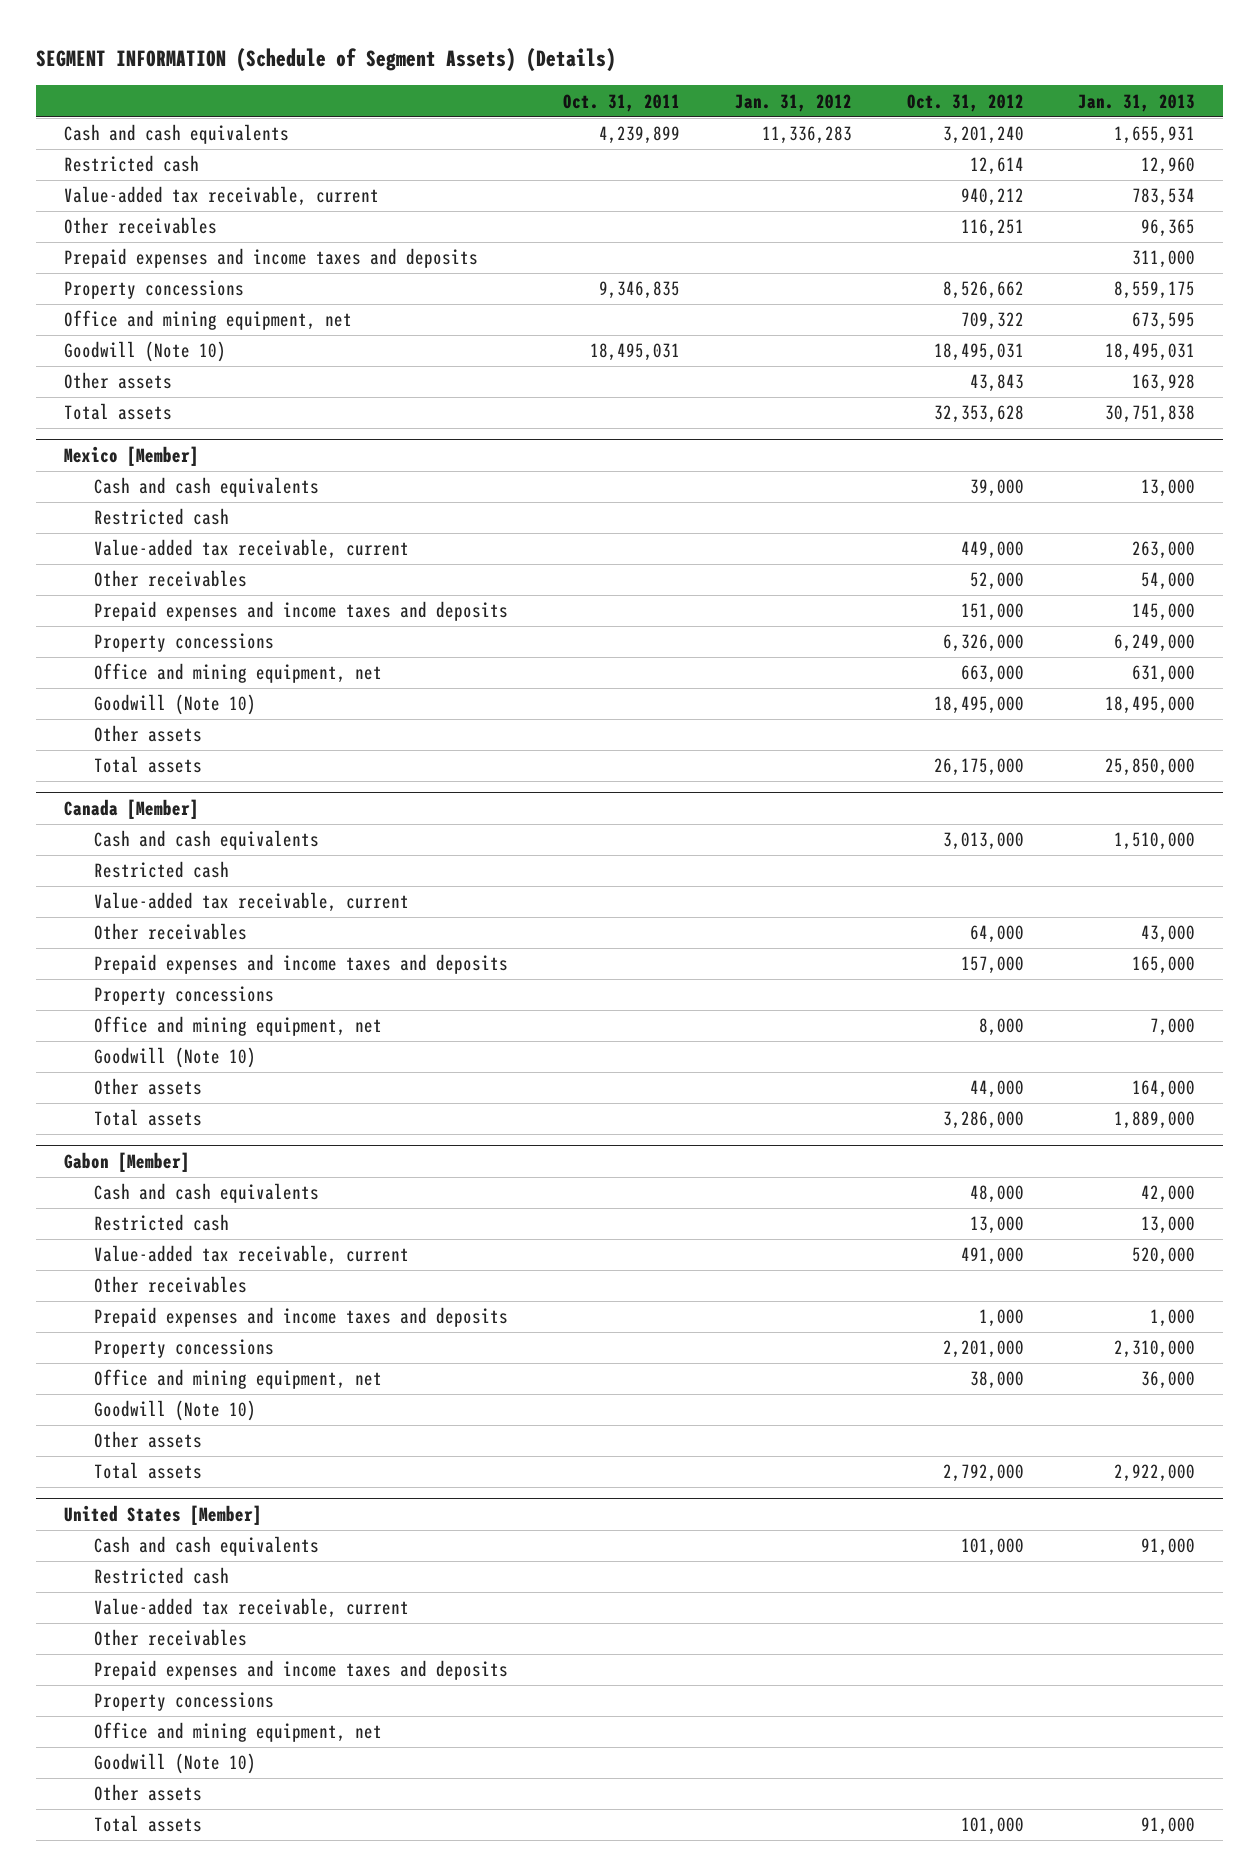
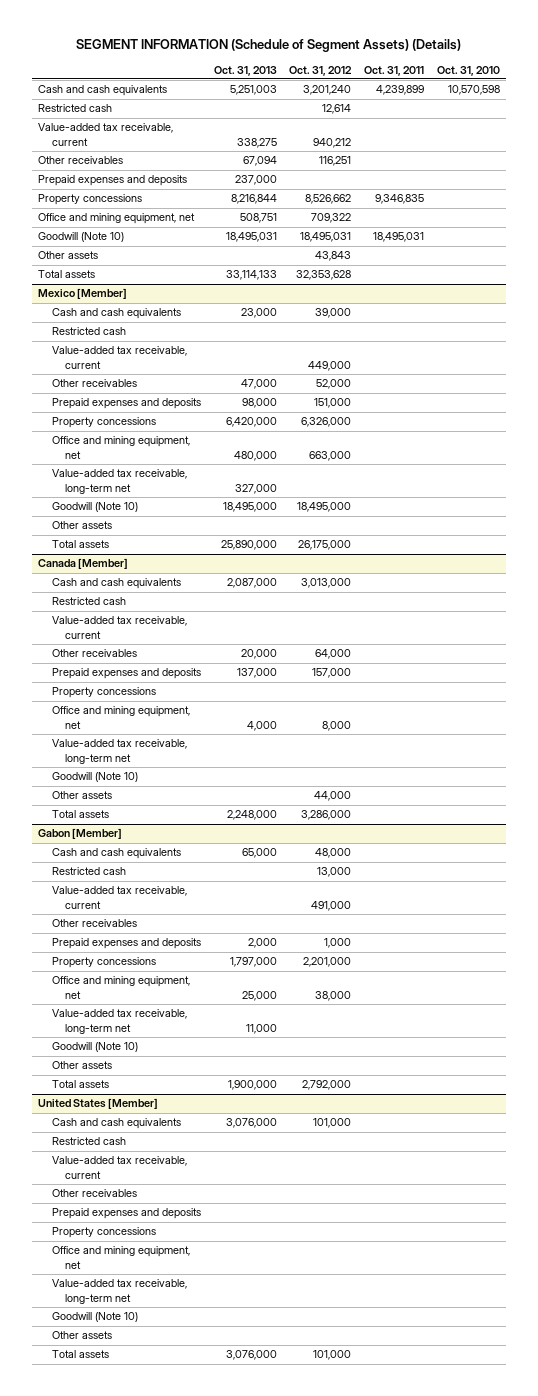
[734,93,852,112] Jan. 31, 2012 -> none
[1078,93,1196,112] Jan. 31, 2013 -> none
none -> [213,65,277,76] Oct. 31, 2013
none -> [436,65,500,76] Oct. 31, 2010
[63,248,478,269] Prepaid expenses and income taxes and deposits -> [38,175,188,187] Prepaid expenses and deposits
[93,601,508,622] Prepaid expenses and income taxes and deposits -> [51,398,201,410] Prepaid expenses and deposits
none -> [51,469,187,494] Value-added tax receivable, long-term net
[93,954,508,975] Prepaid expenses and income taxes and deposits -> [51,668,201,680] Prepaid expenses and deposits
none -> [51,739,187,764] Value-added tax receivable, long-term net
[93,1307,508,1328] Prepaid expenses and income taxes and deposits -> [51,938,201,950] Prepaid expenses and deposits
none -> [51,1009,187,1034] Value-added tax receivable, long-term net
[93,1660,508,1681] Prepaid expenses and income taxes and deposits -> [51,1208,201,1220] Prepaid expenses and deposits
none -> [51,1279,187,1304] Value-added tax receivable, long-term net

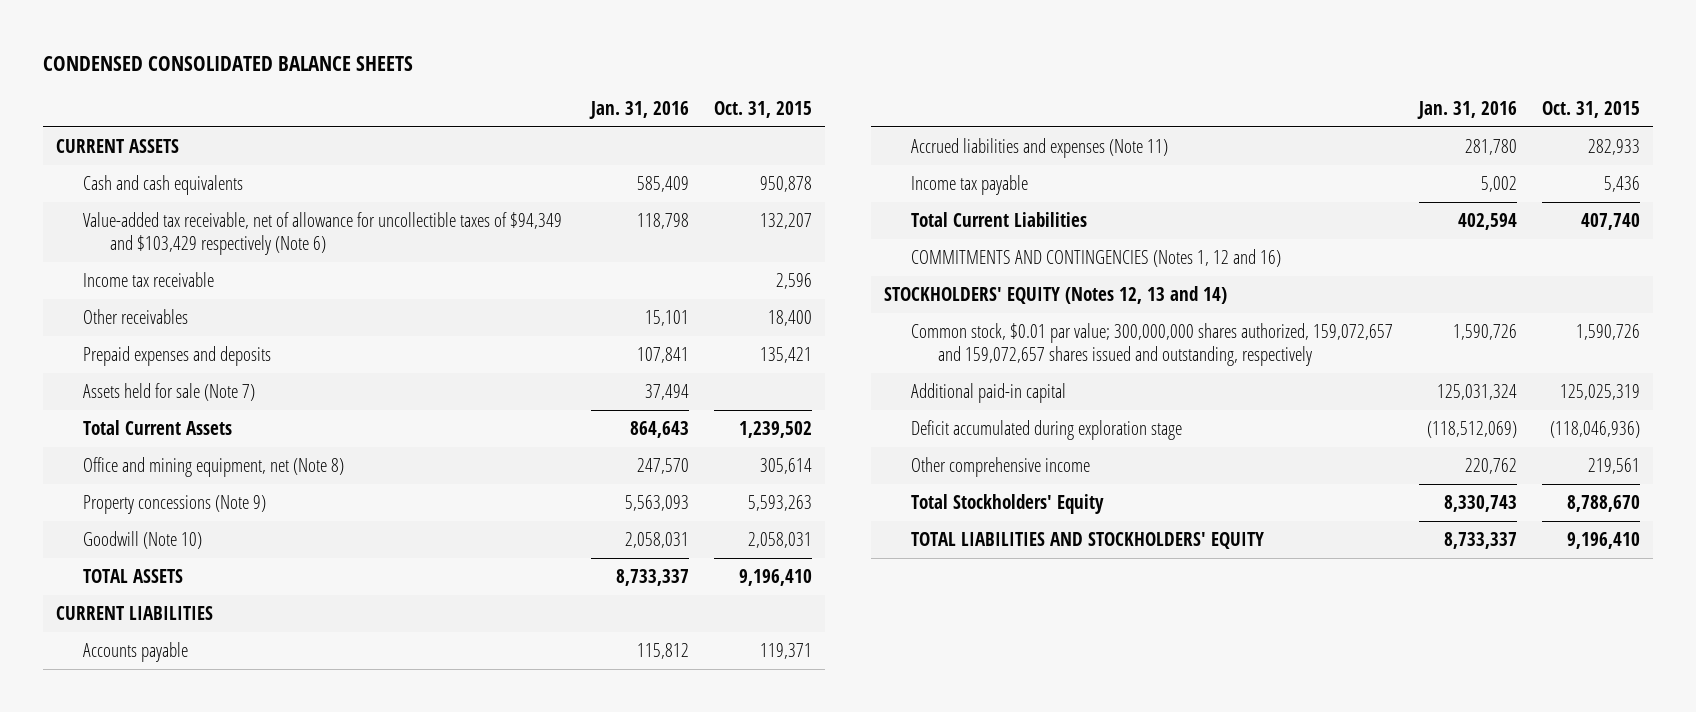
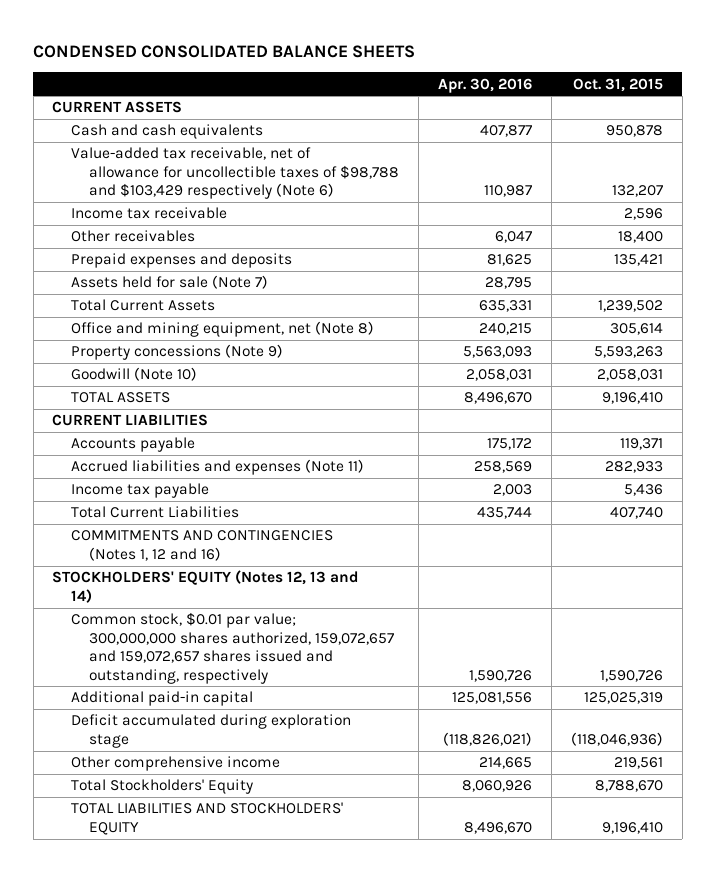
[588,100,689,119] Jan. 31, 2016 -> none
none -> [437,77,532,93] Apr. 30, 2016
[82,212,562,256] Value-added tax receivable, net of allowance for uncollectible taxes of $94,349 and $103,429 respectively (Note 6) -> [70,147,400,200] Value-added tax receivable, net of allowance for uncollectible taxes of $98,788 and $103,429 respectively (Note 6)

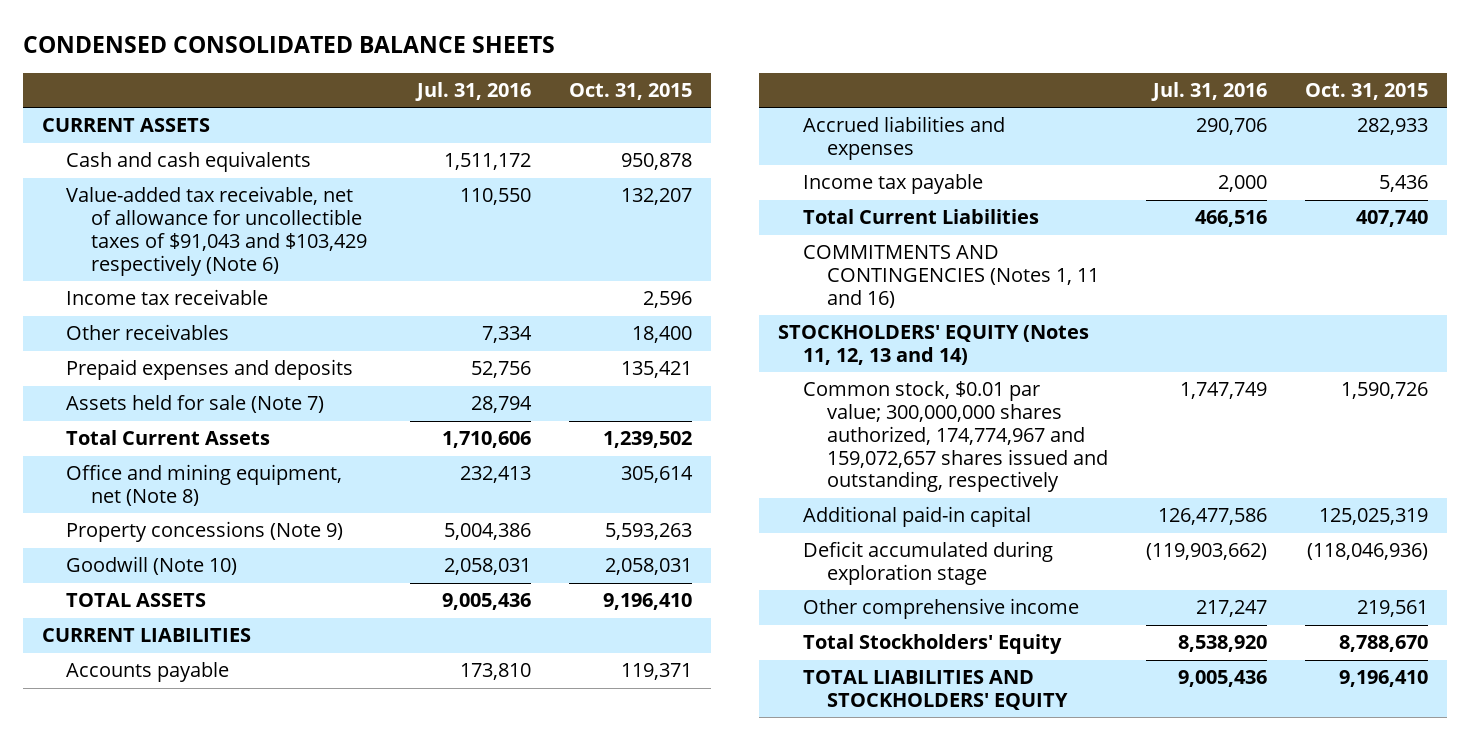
[437,77,532,93] Apr. 30, 2016 -> none
none -> [414,82,531,102] Jul. 31, 2016
[70,147,400,200] Value-added tax receivable, net of allowance for uncollectible taxes of $98,788 and $103,429 respectively (Note 6) -> [66,186,367,276] Value-added tax receivable, net of allowance for uncollectible taxes of $91,043 and $103,429 respectively (Note 6)
[70,459,364,476] Accrued liabilities and expenses (Note 11) -> [802,116,1005,160] Accrued liabilities and expenses
[70,530,333,561] COMMITMENTS AND CONTINGENCIES (Notes 1, 12 and 16) -> [802,245,1099,308] COMMITMENTS AND CONTINGENCIES (Notes 1, 11 and 16)
[52,570,360,603] STOCKHOLDERS' EQUITY (Notes 12, 13 and 14) -> [778,325,1090,365] STOCKHOLDERS' EQUITY (Notes 11, 12, 13 and 14)
[70,612,395,684] Common stock, $0.01 par value; 300,000,000 shares authorized, 159,072,657 and 159,072,657 shares issued and outstanding, respectively -> [802,381,1108,493] Common stock, $0.01 par value; 300,000,000 shares authorized, 174,774,967 and 159,072,657 shares issued and outstanding, respectively

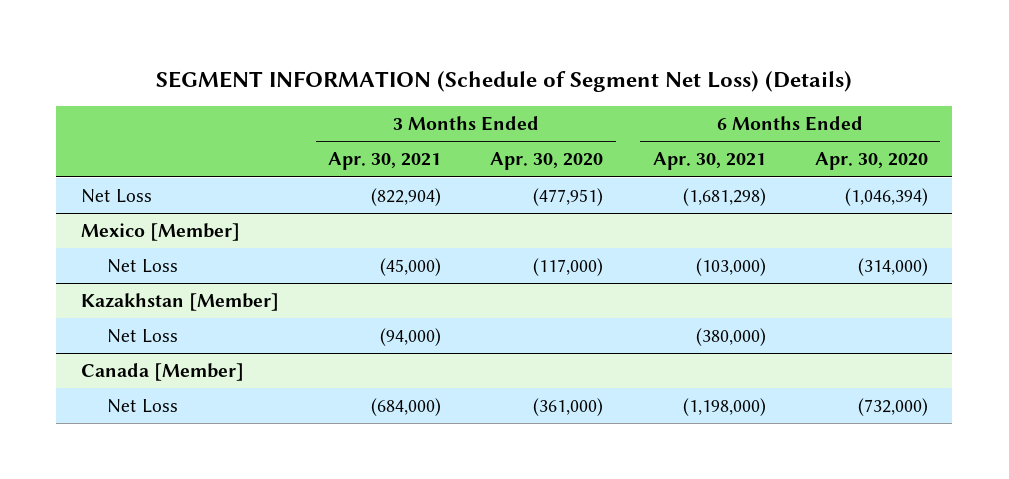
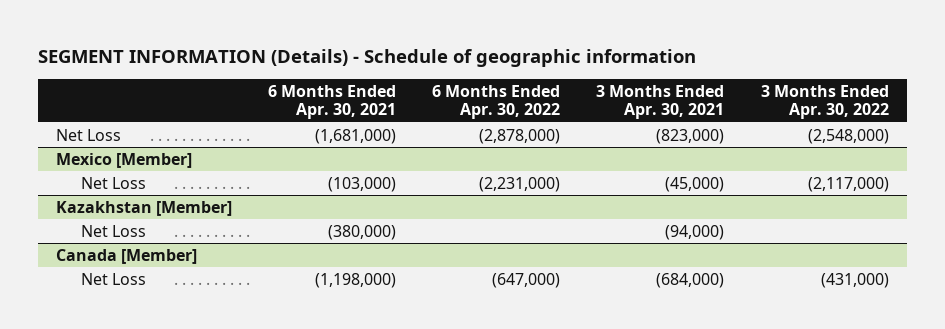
[156,70,853,92] SEGMENT INFORMATION (Schedule of Segment Net Loss) (Details) -> [37,48,696,67] SEGMENT INFORMATION (Details) - Schedule of geographic information
[490,152,604,171] Apr. 30, 2020 -> none
[814,152,928,171] Apr. 30, 2020 -> none
none -> [432,84,561,120] 6 Months Ended Apr. 30, 2022
none -> [760,84,889,120] 3 Months Ended Apr. 30, 2022
[371,187,442,206] (822,904) -> [656,128,725,144] (823,000)
[682,187,766,206] (1,681,298) -> [315,128,397,144] (1,681,000)

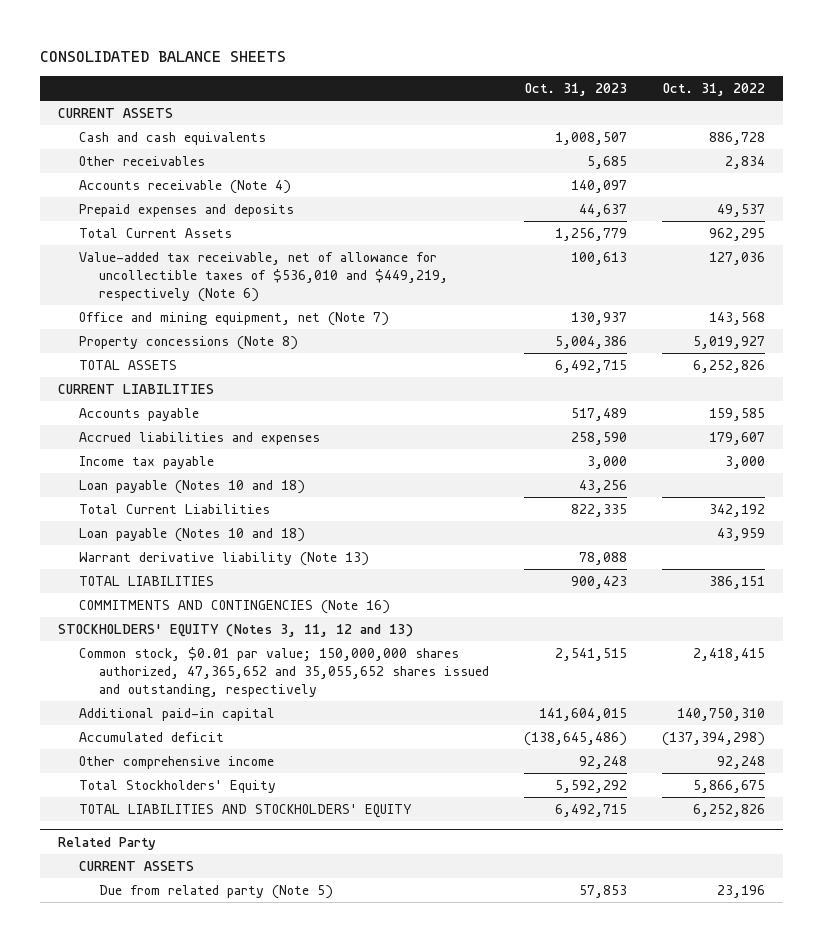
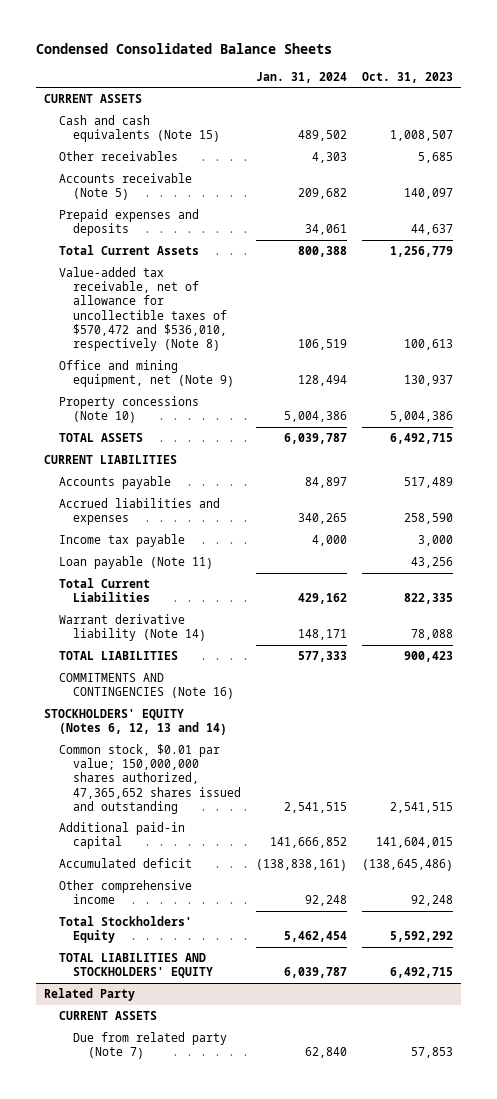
[40,51,287,63] CONSOLIDATED BALANCE SHEETS -> [36,43,333,55] Condensed Consolidated Balance Sheets
[663,82,766,96] Oct. 31, 2022 -> none
none -> [256,71,348,83] Jan. 31, 2024
[78,131,266,145] Cash and cash equivalents -> [58,114,221,143] Cash and cash equivalents (Note 15)
[78,179,291,194] Accounts receivable (Note 4) -> [58,172,192,201] Accounts receivable (Note 5)
[78,251,449,302] Value-added tax receivable, net of allowance for uncollectible taxes of $536,010 and $449,219, respectively (Note 6) -> [58,266,228,352] Value-added tax receivable, net of allowance for uncollectible taxes of $570,472 and $536,010, respectively (Note 8)
[78,311,389,326] Office and mining equipment, net (Note 7) -> [58,359,235,388] Office and mining equipment, net (Note 9)
[78,335,298,350] Property concessions (Note 8) -> [58,395,199,424] Property concessions (Note 10)
[78,479,305,494] Loan payable (Notes 10 and 18) -> [58,555,213,569] Loan payable (Note 11)
[78,527,305,542] Loan payable (Notes 10 and 18) -> none
[78,551,369,566] Warrant derivative liability (Note 13) -> [58,613,207,642] Warrant derivative liability (Note 14)
[57,623,413,637] STOCKHOLDERS' EQUITY (Notes 3, 11, 12 and 13) -> [43,708,227,736] STOCKHOLDERS' EQUITY (Notes 6, 12, 13 and 14)
[78,646,490,697] Common stock, $0.01 par value; 150,000,000 shares authorized, 47,365,652 and 35,055,652 shares issued and outstanding, respectively -> [58,743,242,814] Common stock, $0.01 par value; 150,000,000 shares authorized, 47,365,652 shares issued and outstanding
[99,884,334,899] Due from related party (Note 5) -> [73,1031,228,1060] Due from related party (Note 7)

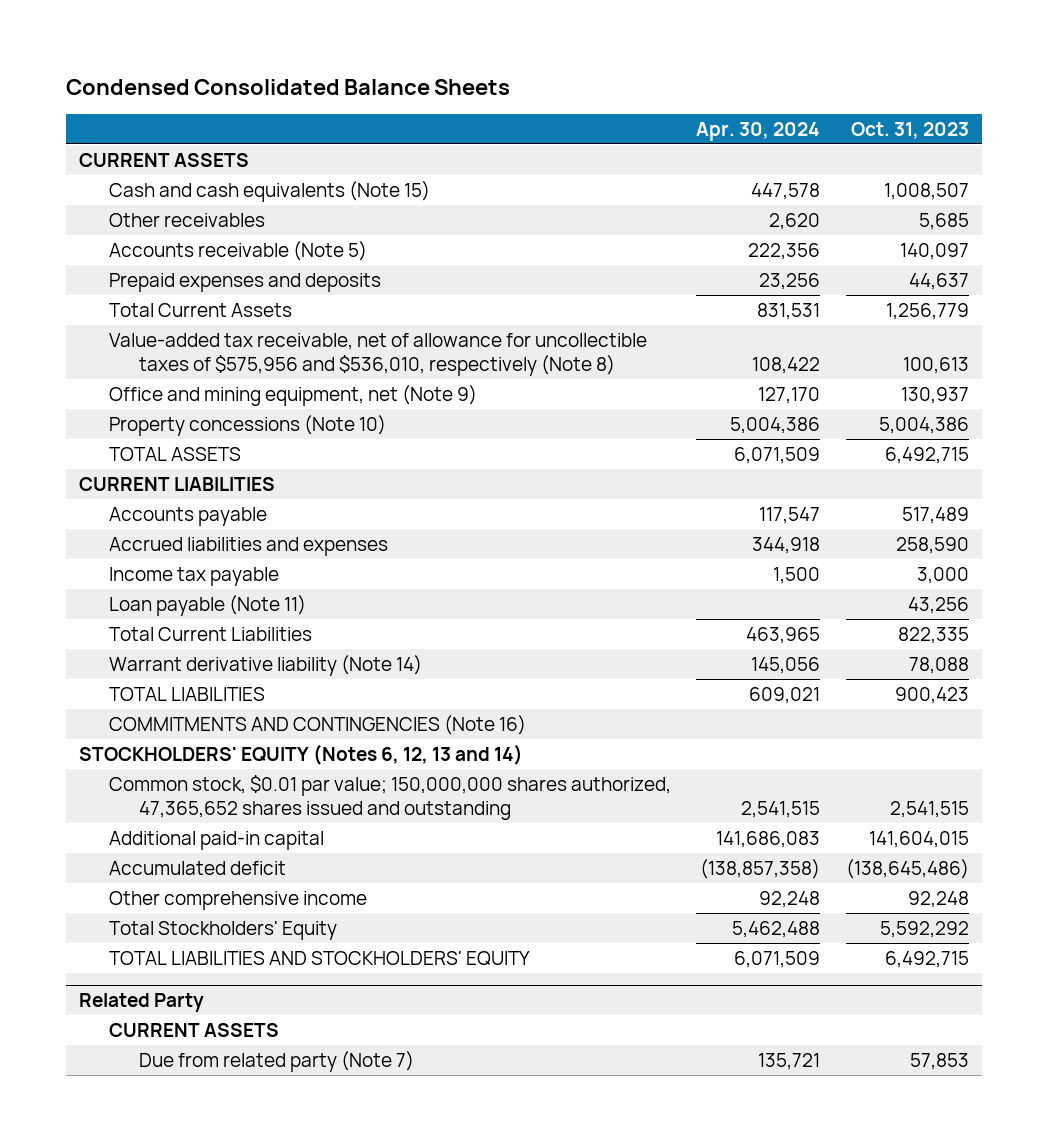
[256,71,348,83] Jan. 31, 2024 -> none
none -> [696,121,821,141] Apr. 30, 2024
[58,266,228,352] Value-added tax receivable, net of allowance for uncollectible taxes of $570,472 and $536,010, respectively (Note 8) -> [108,332,647,377] Value-added tax receivable, net of allowance for uncollectible taxes of $575,956 and $536,010, respectively (Note 8)

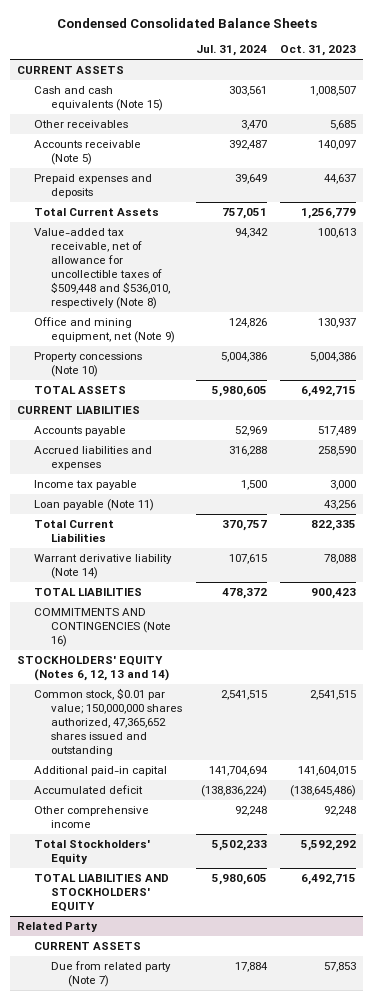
[696,121,821,141] Apr. 30, 2024 -> none
none -> [195,45,267,57] Jul. 31, 2024
[108,332,647,377] Value-added tax receivable, net of allowance for uncollectible taxes of $575,956 and $536,010, respectively (Note 8) -> [34,227,171,310] Value-added tax receivable, net of allowance for uncollectible taxes of $509,448 and $536,010, respectively (Note 8)

